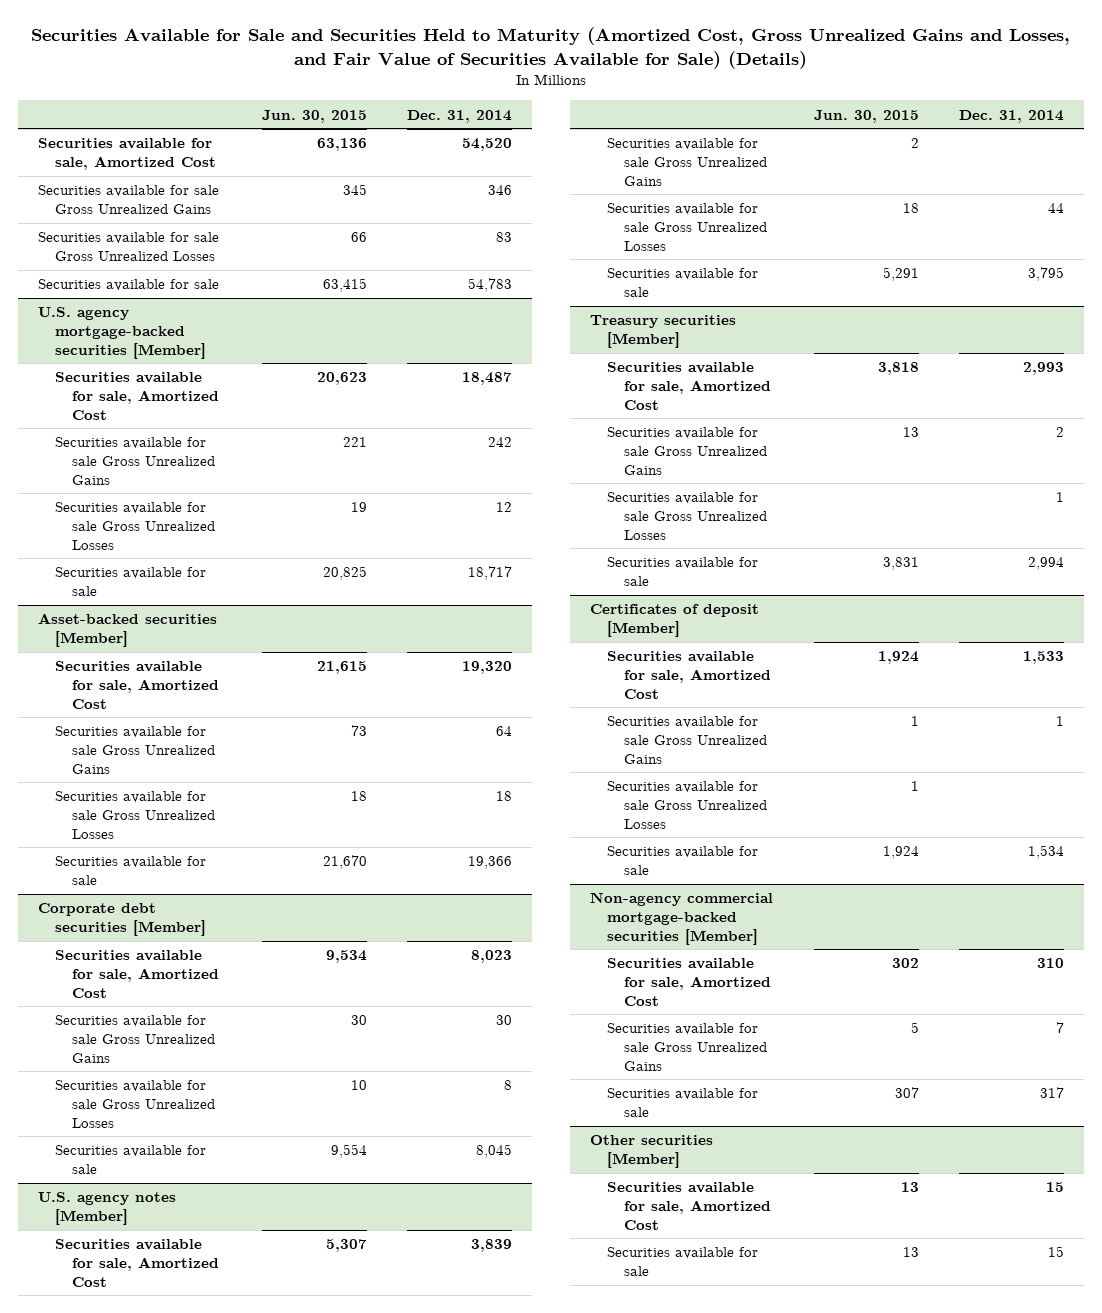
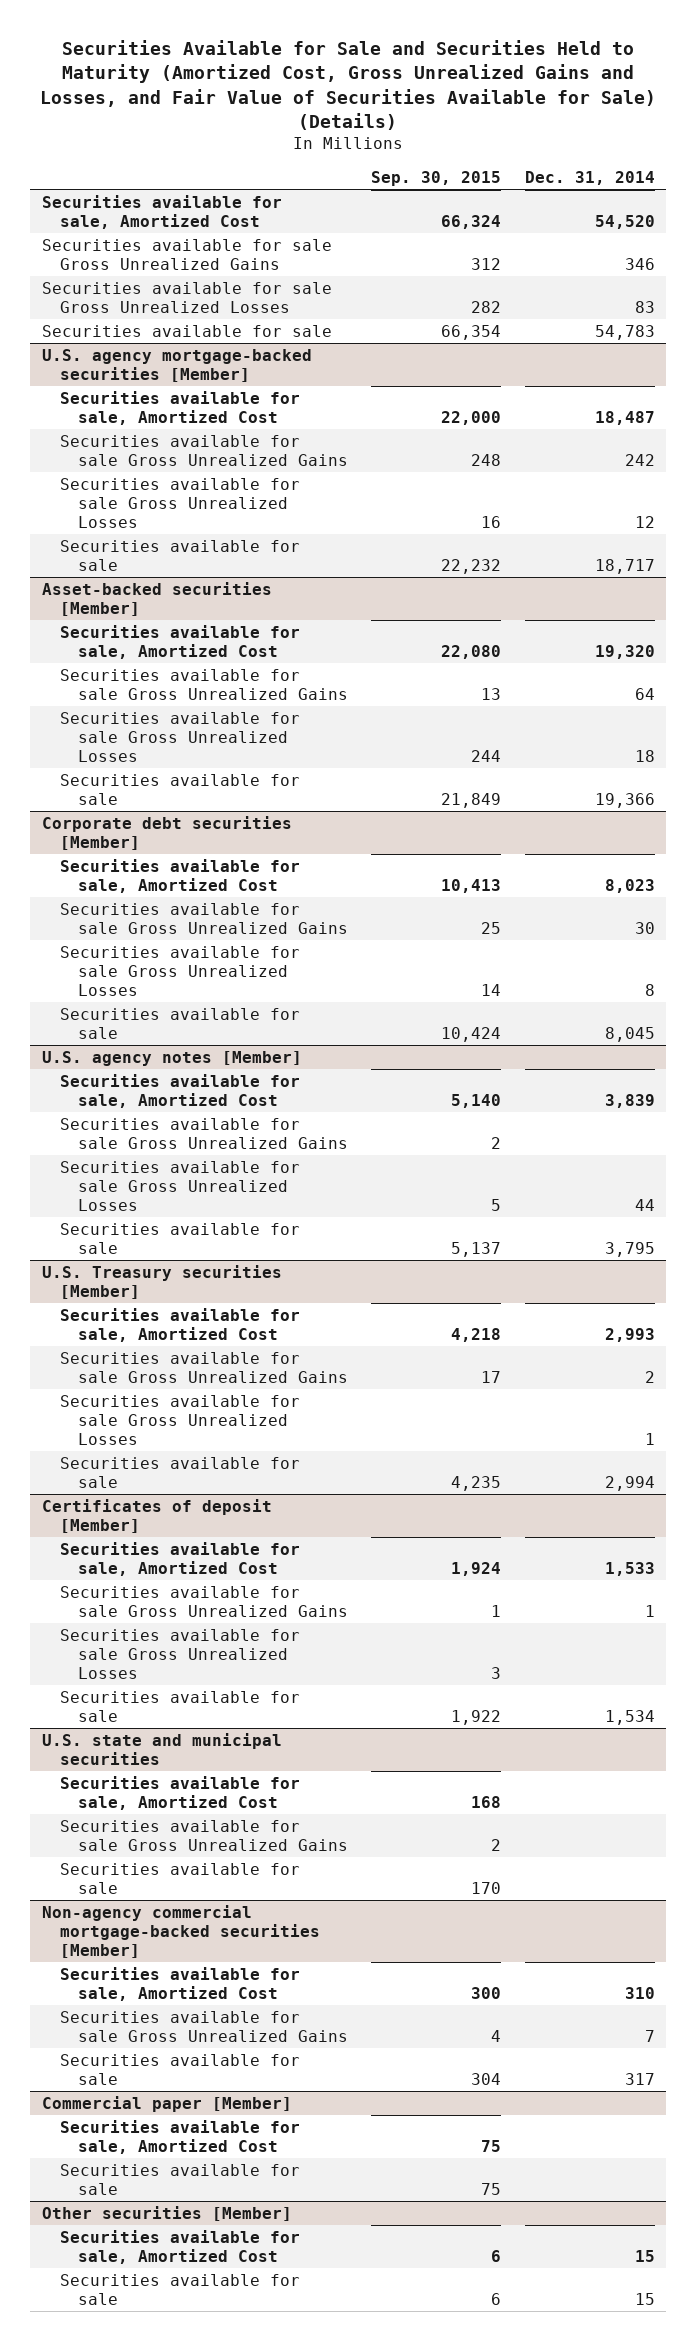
[261,109,367,123] Jun. 30, 2015 -> none
none -> [371,171,502,187] Sep. 30, 2015
[590,315,737,348] Treasury securities [Member] -> [42,1264,283,1299] U.S. Treasury securities [Member]
none -> [42,1732,283,1765] U.S. state and municipal securities
none -> [59,1775,300,1810] Securities available for sale, Amortized Cost
none -> [59,1819,348,1851] Securities available for sale Gross Unrealized Gains
none -> [59,1862,300,1894] Securities available for sale
none -> [42,2095,293,2112] Commercial paper [Member]
none -> [59,2119,300,2154] Securities available for sale, Amortized Cost
none -> [59,2163,300,2195] Securities available for sale

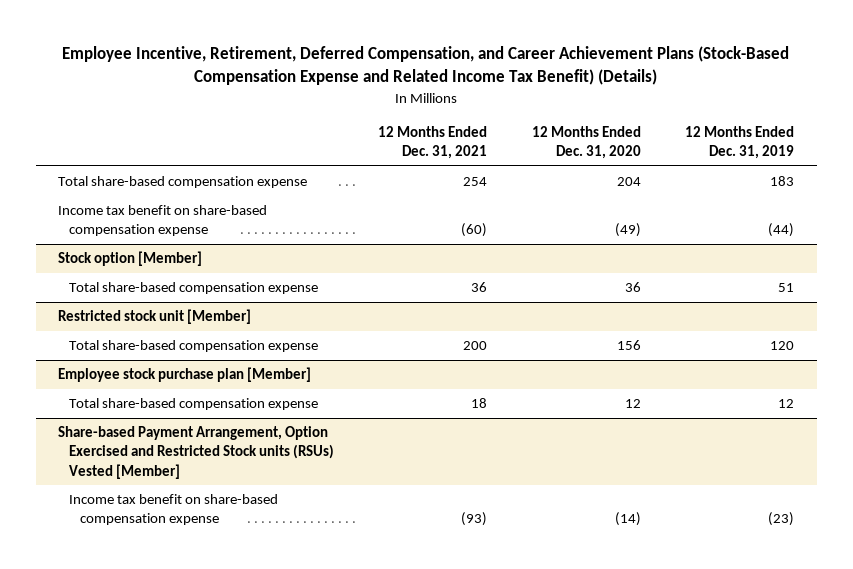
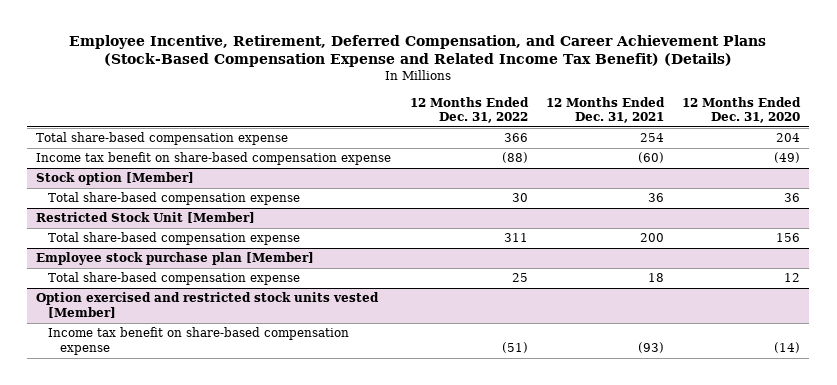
[685,125,795,159] 12 Months Ended Dec. 31, 2019 -> none
none -> [409,96,529,124] 12 Months Ended Dec. 31, 2022
[58,309,252,325] Restricted stock unit [Member] -> [36,212,256,224] Restricted Stock Unit [Member]
[58,426,334,479] Share-based Payment Arrangement, Option Exercised and Restricted Stock units (RSUs) Vested [Member] -> [36,292,380,318] Option exercised and restricted stock units vested [Member]

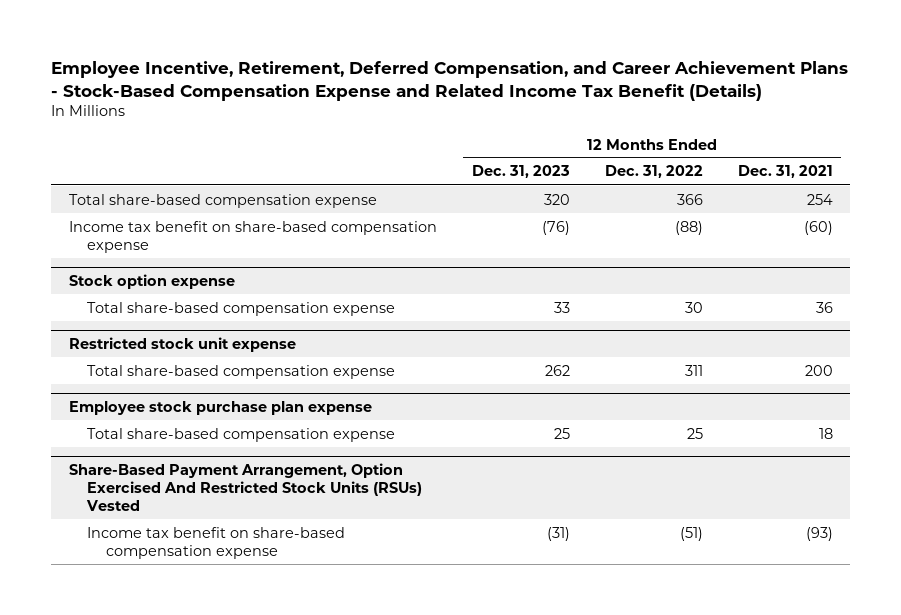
[69,34,767,68] Employee Incentive, Retirement, Deferred Compensation, and Career Achievement Plans (Stock-Based Compensation Expense and Related Income Tax Benefit) (Details) -> [51,60,849,101] Employee Incentive, Retirement, Deferred Compensation, and Career Achievement Plans - Stock-Based Compensation Expense and Related Income Tax Benefit (Details)
[682,96,802,124] 12 Months Ended Dec. 31, 2020 -> none
none -> [471,165,570,179] Dec. 31, 2023
[36,172,195,186] Stock option [Member] -> [68,273,235,289] Stock option expense
[36,212,256,224] Restricted Stock Unit [Member] -> [68,336,296,352] Restricted stock unit expense
[36,252,315,266] Employee stock purchase plan [Member] -> [68,400,372,415] Employee stock purchase plan expense
[36,292,380,318] Option exercised and restricted stock units vested [Member] -> [68,462,423,511] Share-Based Payment Arrangement, Option Exercised And Restricted Stock Units (RSUs) Vested

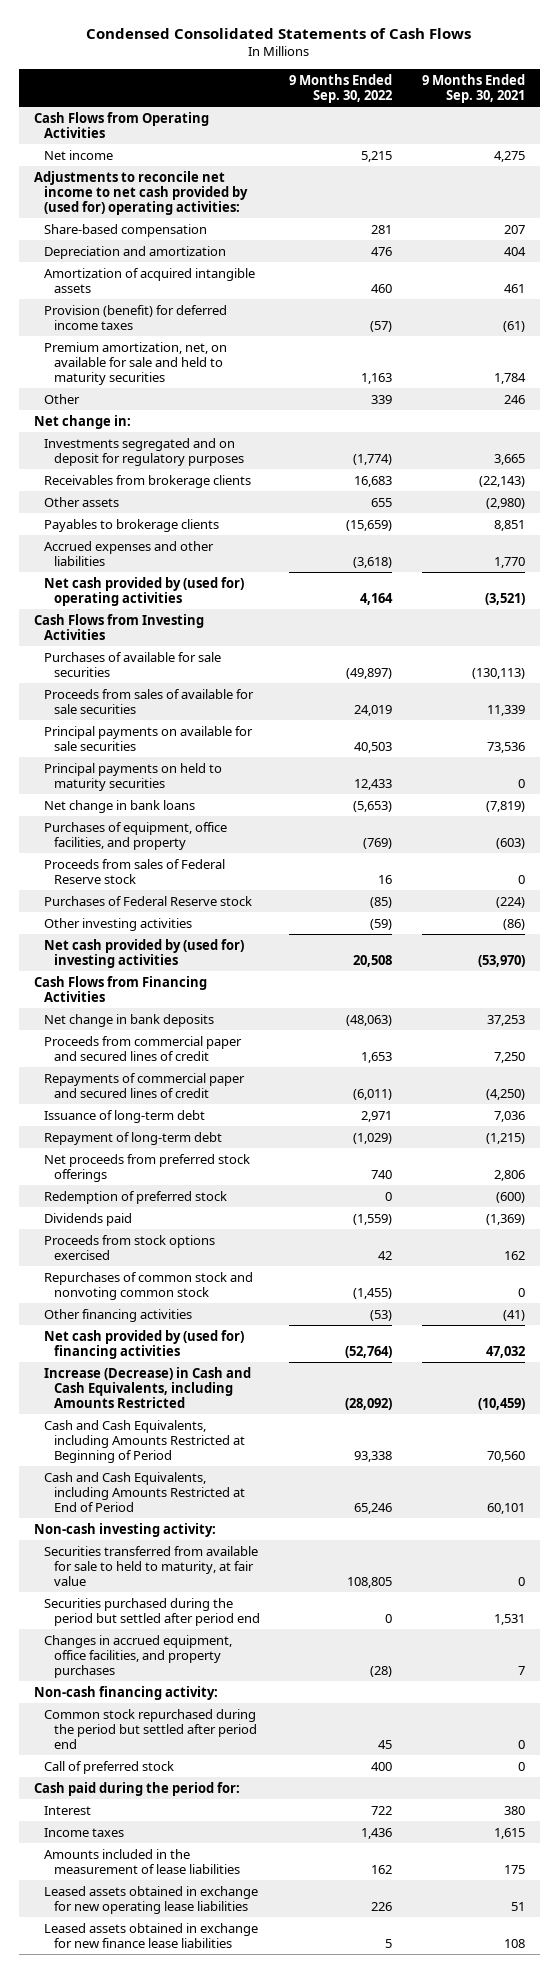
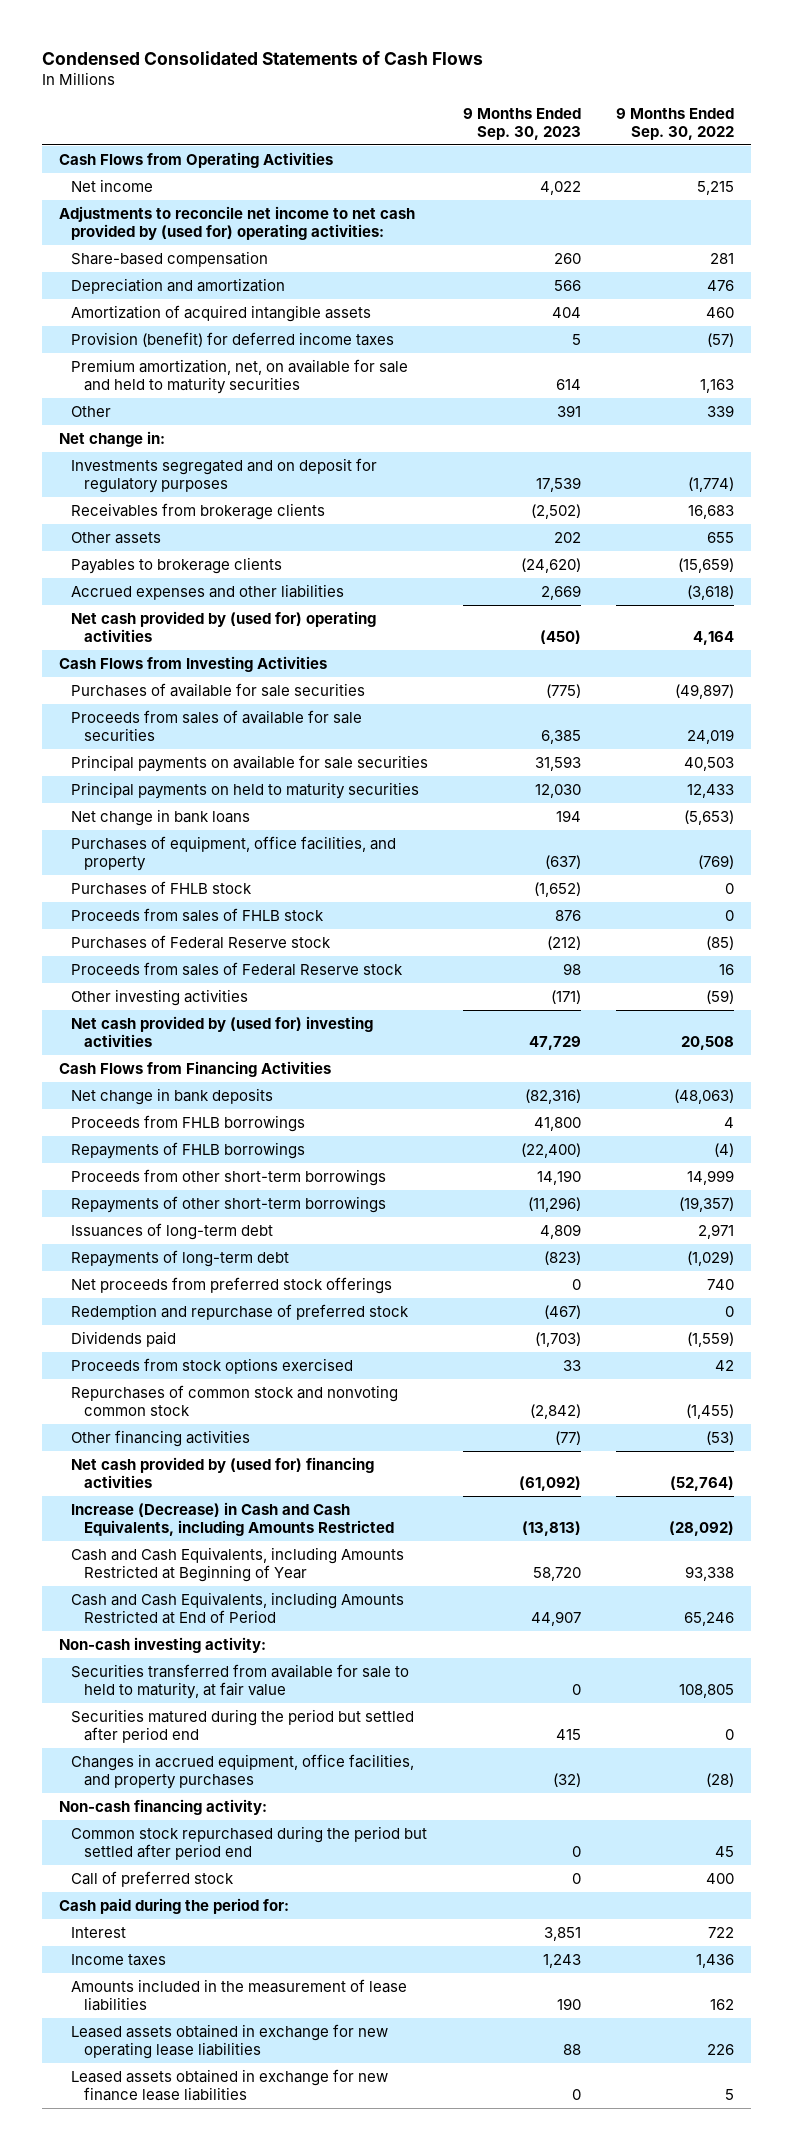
[421,73,525,103] 9 Months Ended Sep. 30, 2021 -> none
none -> [463,107,582,141] 9 Months Ended Sep. 30, 2023
none -> [71,880,253,895] Purchases of FHLB stock
none -> [71,907,325,922] Proceeds from sales of FHLB stock
[43,858,225,884] Proceeds from sales of Federal Reserve stock -> [71,961,404,976] Proceeds from sales of Federal Reserve stock
[43,1035,242,1061] Proceeds from commercial paper and secured lines of credit -> none
[43,1072,245,1098] Repayments of commercial paper and secured lines of credit -> none
none -> [71,1114,306,1132] Proceeds from FHLB borrowings
none -> [71,1141,306,1159] Repayments of FHLB borrowings
none -> [71,1168,387,1186] Proceeds from other short-term borrowings
none -> [71,1195,387,1213] Repayments of other short-term borrowings
[43,1109,205,1123] Issuance of long-term debt -> [71,1222,274,1240] Issuances of long-term debt
[43,1131,222,1145] Repayment of long-term debt -> [71,1249,290,1267] Repayments of long-term debt
[43,1190,227,1204] Redemption of preferred stock -> [71,1303,410,1320] Redemption and repurchase of preferred stock
[43,1419,245,1463] Cash and Cash Equivalents, including Amounts Restricted at Beginning of Period -> [71,1546,405,1582] Cash and Cash Equivalents, including Amounts Restricted at Beginning of Year
[43,1597,260,1626] Securities purchased during the period but settled after period end -> [71,1708,415,1743] Securities matured during the period but settled after period end

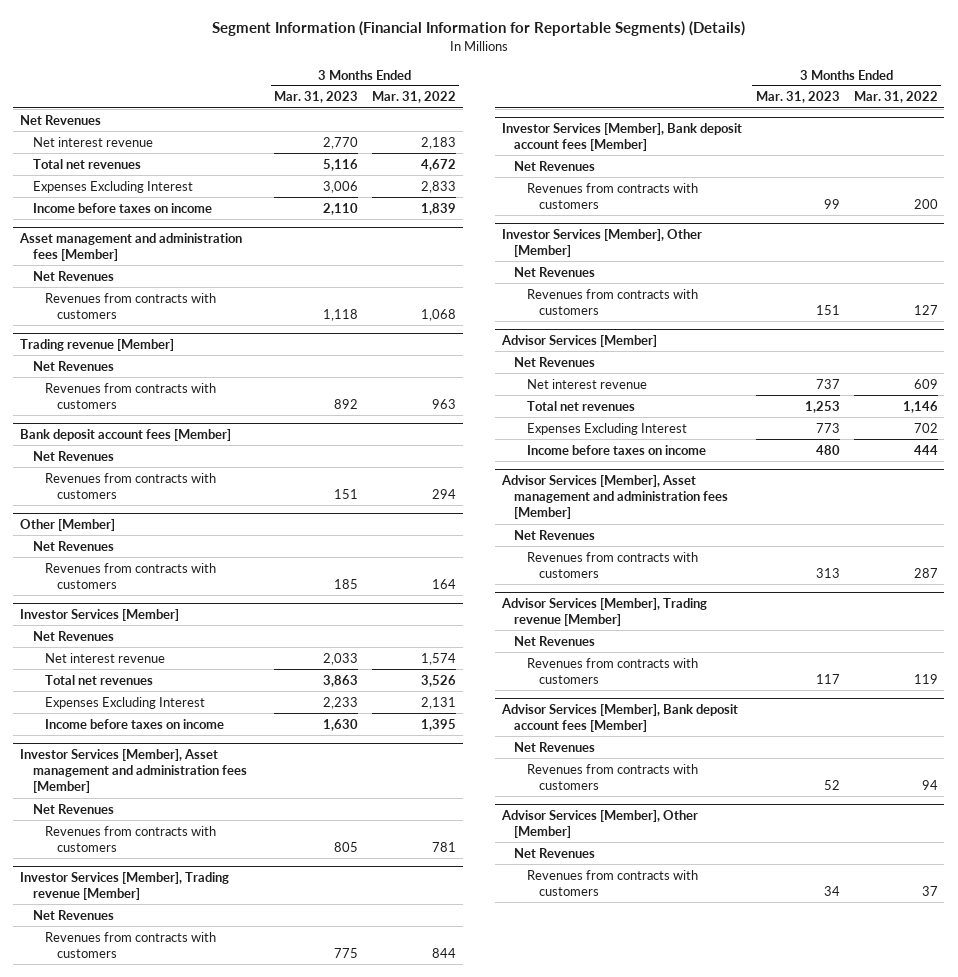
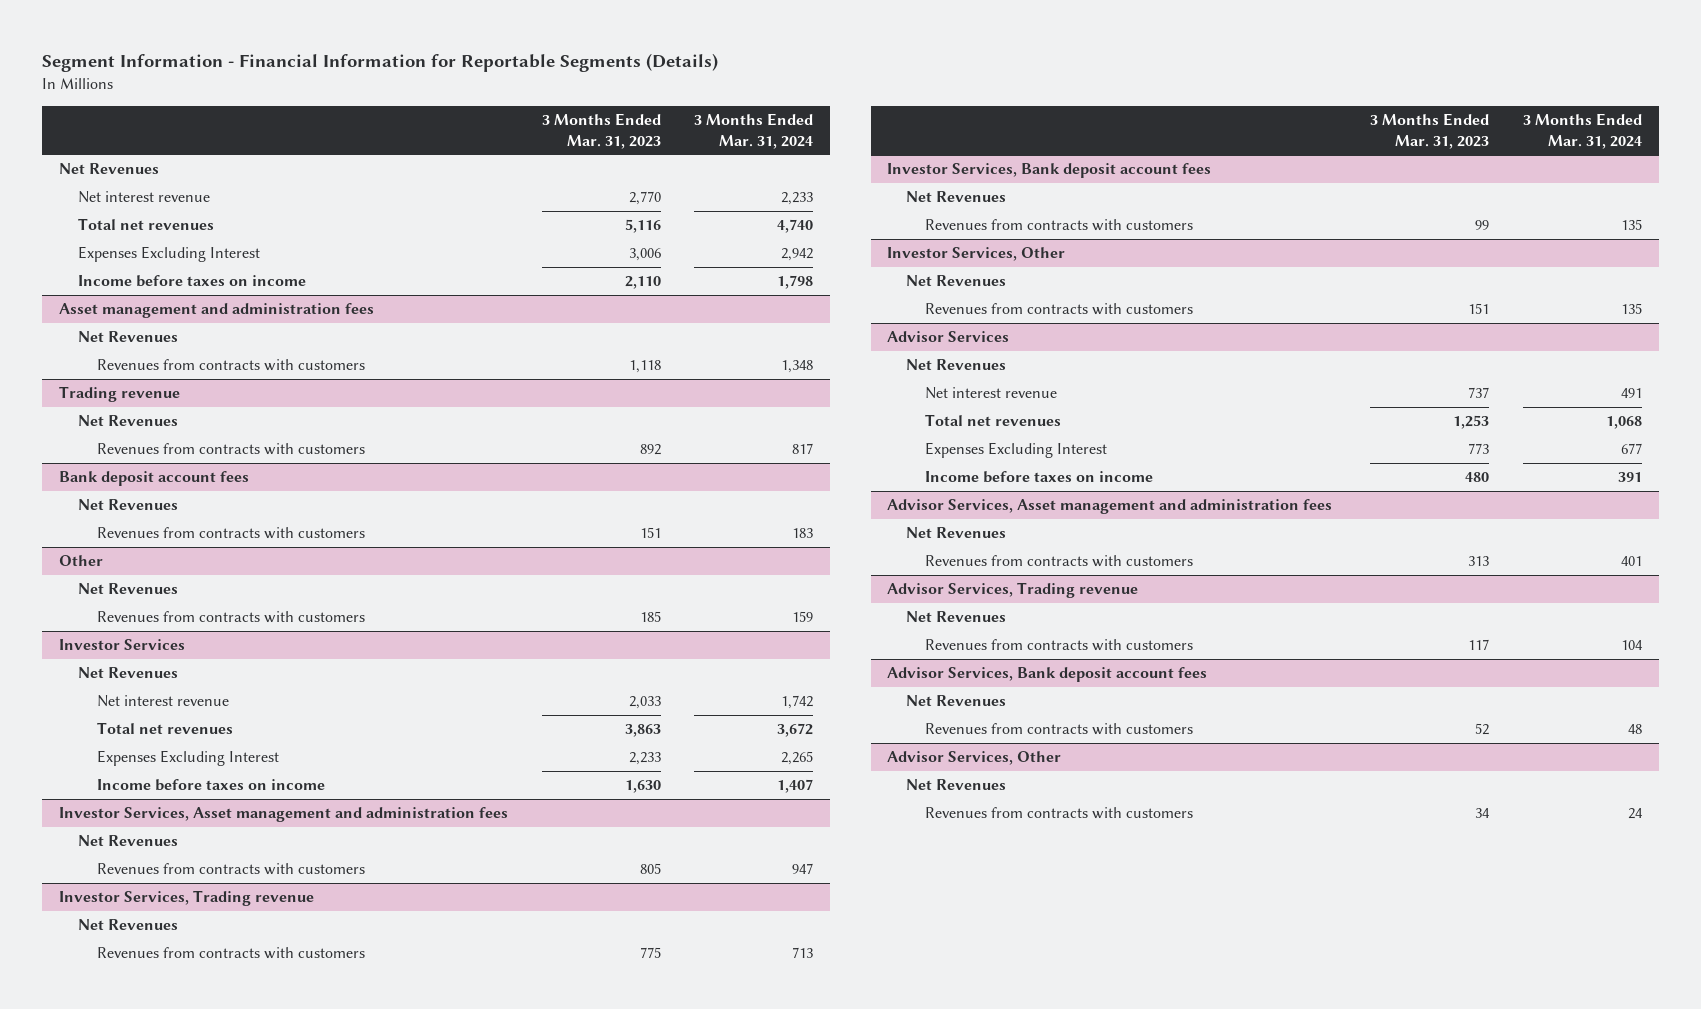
[211,21,745,37] Segment Information (Financial Information for Reportable Segments) (Details) -> [42,53,719,73] Segment Information - Financial Information for Reportable Segments (Details)
[371,91,456,104] Mar. 31, 2022 -> none
none -> [694,112,814,149] 3 Months Ended Mar. 31, 2024
[19,232,243,262] Asset management and administration fees [Member] -> [59,303,375,319] Asset management and administration fees
[20,338,175,351] Trading revenue [Member] -> [59,386,181,403] Trading revenue
[20,428,232,441] Bank deposit account fees [Member] -> [59,471,250,487] Bank deposit account fees
[20,518,116,531] Other [Member] -> [59,555,104,567] Other
[20,608,180,621] Investor Services [Member] -> [59,639,186,651] Investor Services
[20,748,247,794] Investor Services [Member], Asset management and administration fees [Member] -> [59,807,509,823] Investor Services, Asset management and administration fees
[20,871,230,901] Investor Services [Member], Trading revenue [Member] -> [59,890,315,907] Investor Services, Trading revenue
[501,122,742,152] Investor Services [Member], Bank deposit account fees [Member] -> [887,163,1212,179] Investor Services, Bank deposit account fees
[501,228,702,258] Investor Services [Member], Other [Member] -> [887,247,1066,262] Investor Services, Other
[500,334,657,347] Advisor Services [Member] -> [887,331,1010,343] Advisor Services
[500,474,729,520] Advisor Services [Member], Asset management and administration fees [Member] -> [887,499,1333,515] Advisor Services, Asset management and administration fees
[500,597,707,627] Advisor Services [Member], Trading revenue [Member] -> [887,582,1139,599] Advisor Services, Trading revenue
[500,703,738,733] Advisor Services [Member], Bank deposit account fees [Member] -> [887,667,1208,683] Advisor Services, Bank deposit account fees
[500,809,698,839] Advisor Services [Member], Other [Member] -> [887,751,1062,766] Advisor Services, Other

